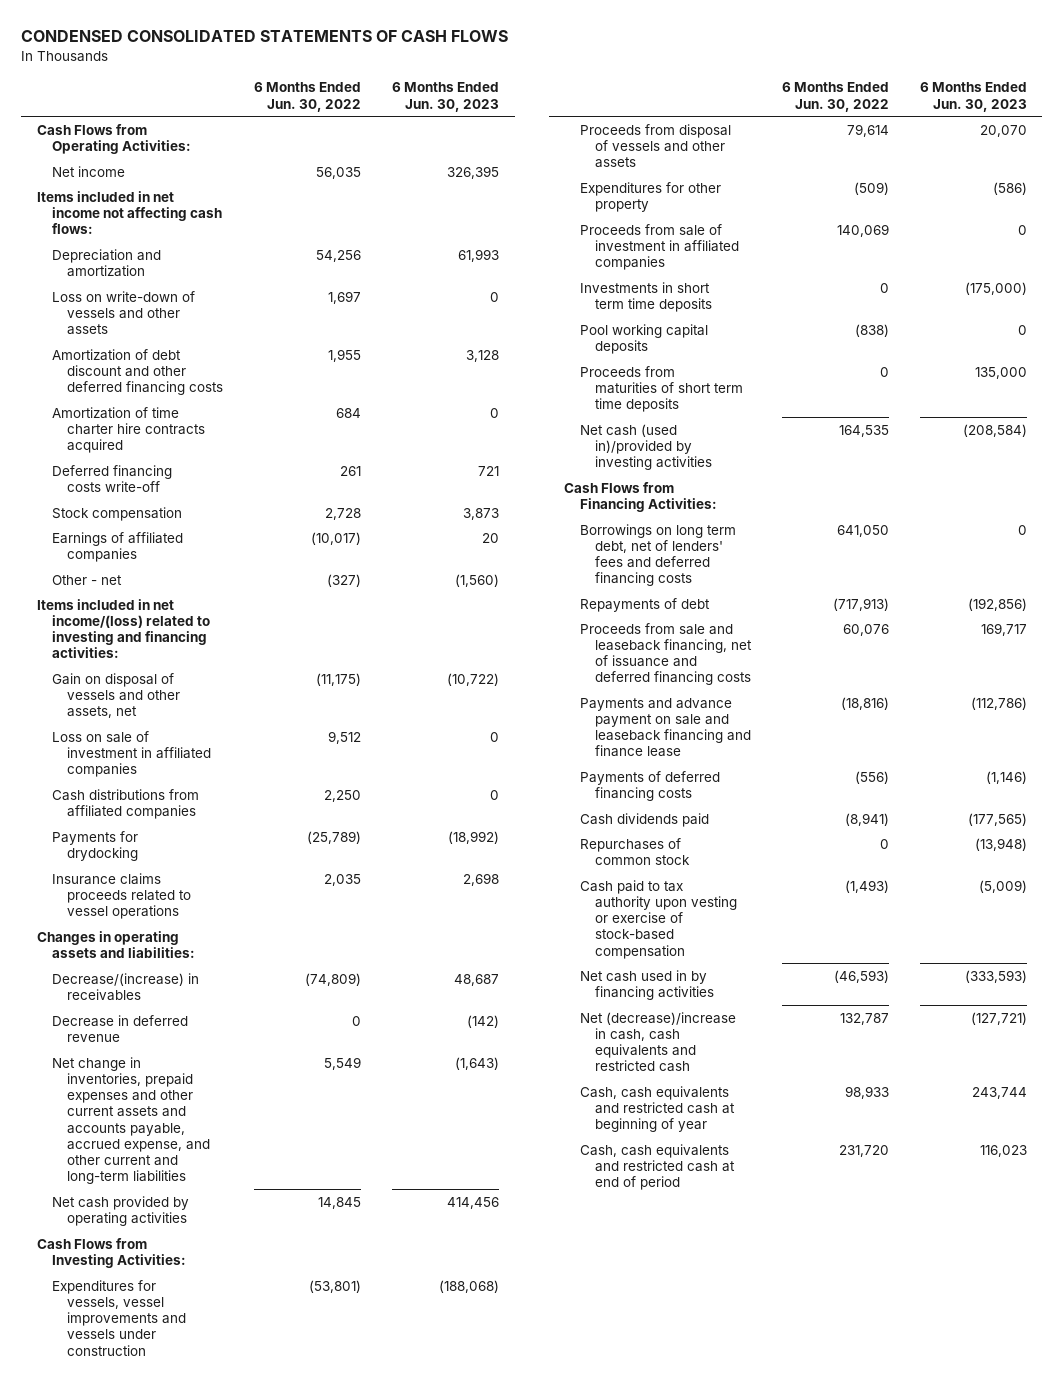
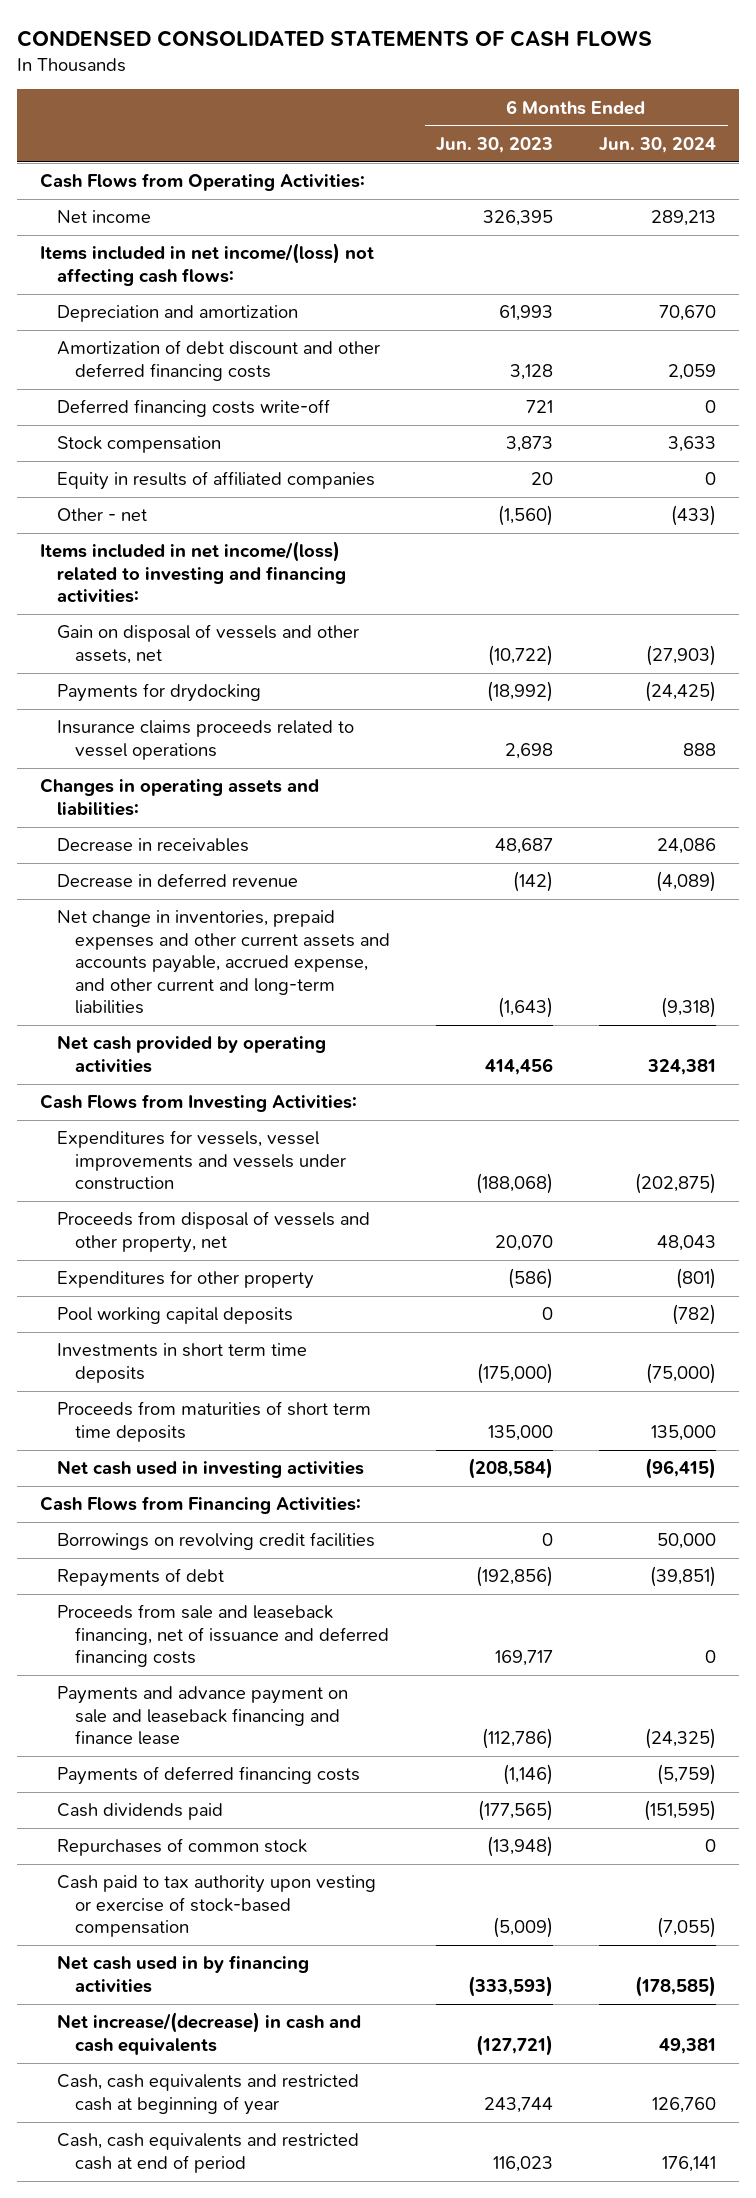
[254,82,362,112] 6 Months Ended Jun. 30, 2022 -> none
none -> [599,136,717,153] Jun. 30, 2024
[36,190,223,235] Items included in net income not affecting cash flows: -> [39,243,374,286] Items included in net income/(loss) not affecting cash flows:
[52,290,196,336] Loss on write-down of vessels and other assets -> none
[52,406,206,454] Amortization of time charter hire contracts acquired -> none
[52,531,184,562] Earnings of affiliated companies -> [57,471,376,491] Equity in results of affiliated companies
[52,730,212,778] Loss on sale of investment in affiliated companies -> none
[52,788,200,819] Cash distributions from affiliated companies -> none
[52,972,200,1001] Decrease/(increase) in receivables -> [57,838,250,853] Decrease in receivables
[579,123,731,169] Proceeds from disposal of vessels and other assets -> [57,1211,371,1253] Proceeds from disposal of vessels and other property, net
[579,223,740,271] Proceeds from sale of investment in affiliated companies -> none
[579,281,713,312] Investments in short term time deposits -> [57,1343,308,1383] Investments in short term time deposits
[579,423,713,471] Net cash (used in)/provided by investing activities -> [57,1460,365,1479] Net cash used in investing activities
[579,523,736,587] Borrowings on long term debt, net of lenders' fees and deferred financing costs -> none
none -> [57,1532,376,1551] Borrowings on revolving credit facilities
[579,1011,736,1073] Net (decrease)/increase in cash, cash equivalents and restricted cash -> [57,2012,362,2055] Net increase/(decrease) in cash and cash equivalents

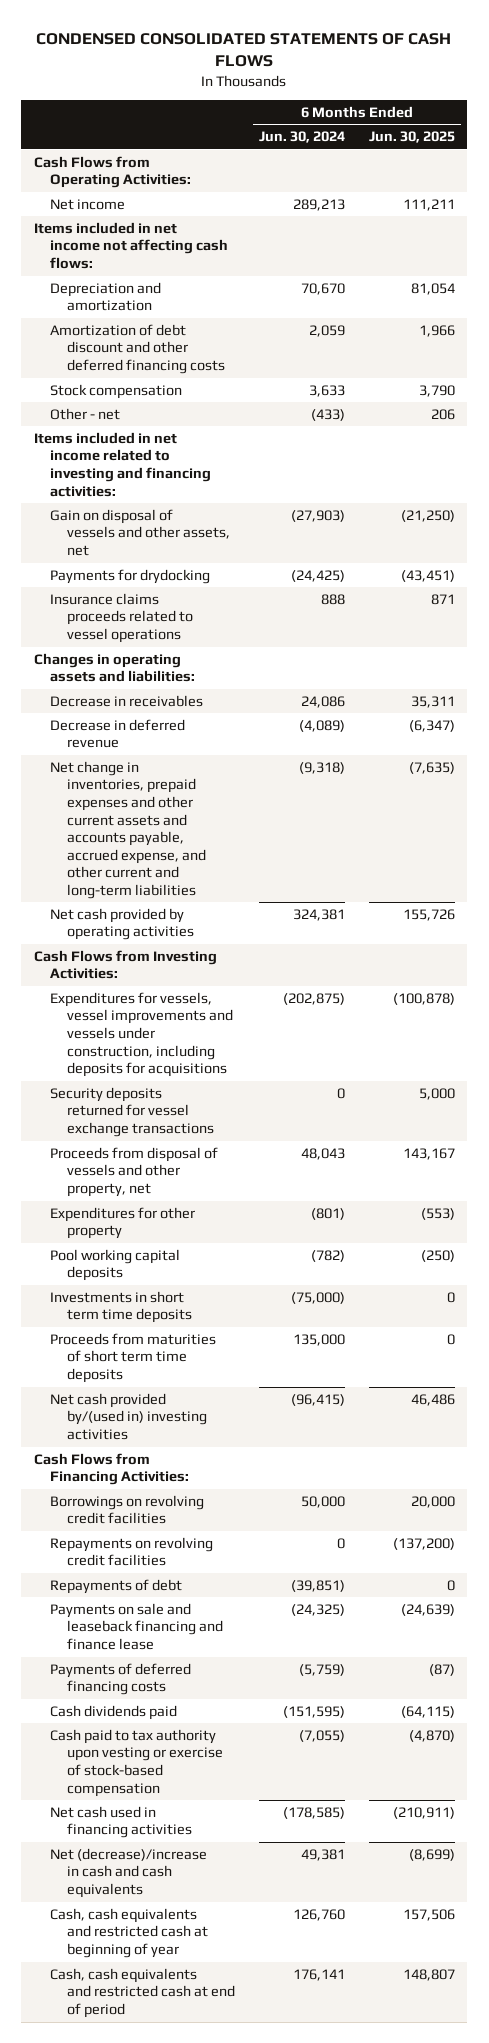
[436,136,554,153] Jun. 30, 2023 -> none
none -> [369,131,456,144] Jun. 30, 2025
[39,243,374,286] Items included in net income/(loss) not affecting cash flows: -> [33,221,229,269] Items included in net income not affecting cash flows:
[57,399,331,418] Deferred financing costs write-off -> none
[57,471,376,491] Equity in results of affiliated companies -> none
[39,541,347,604] Items included in net income/(loss) related to investing and financing activities: -> [33,431,212,497] Items included in net income related to investing and financing activities:
[57,1130,347,1191] Expenditures for vessels, vessel improvements and vessels under construction -> [50,991,234,1078] Expenditures for vessels, vessel improvements and vessels under construction, including deposits for acquisitions
none -> [50,1086,215,1137] Security deposits returned for vessel exchange transactions
[57,1460,365,1479] Net cash used in investing activities -> [50,1392,208,1440] Net cash provided by/(used in) investing activities
none -> [50,1536,214,1567] Repayments on revolving credit facilities
[57,1604,390,1668] Proceeds from sale and leaseback financing, net of issuance and deferred financing costs -> none
[57,1686,349,1746] Payments and advance payment on sale and leaseback financing and finance lease -> [50,1602,224,1650] Payments on sale and leaseback financing and finance lease
[57,1838,308,1857] Repurchases of common stock -> none
[57,1955,310,1993] Net cash used in by financing activities -> [50,1805,193,1839] Net cash used in financing activities
[57,2012,362,2055] Net increase/(decrease) in cash and cash equivalents -> [50,1847,208,1898] Net (decrease)/increase in cash and cash equivalents

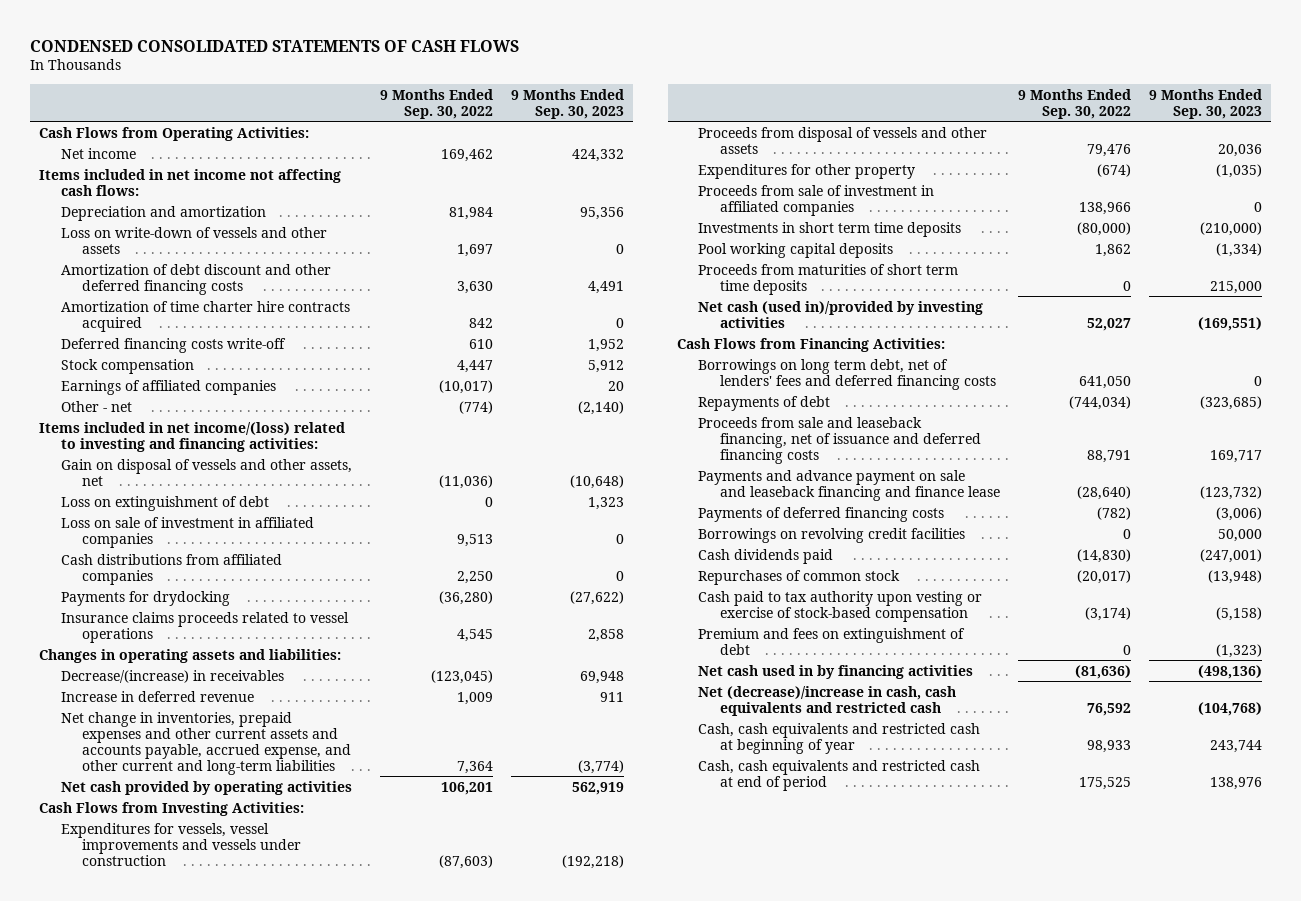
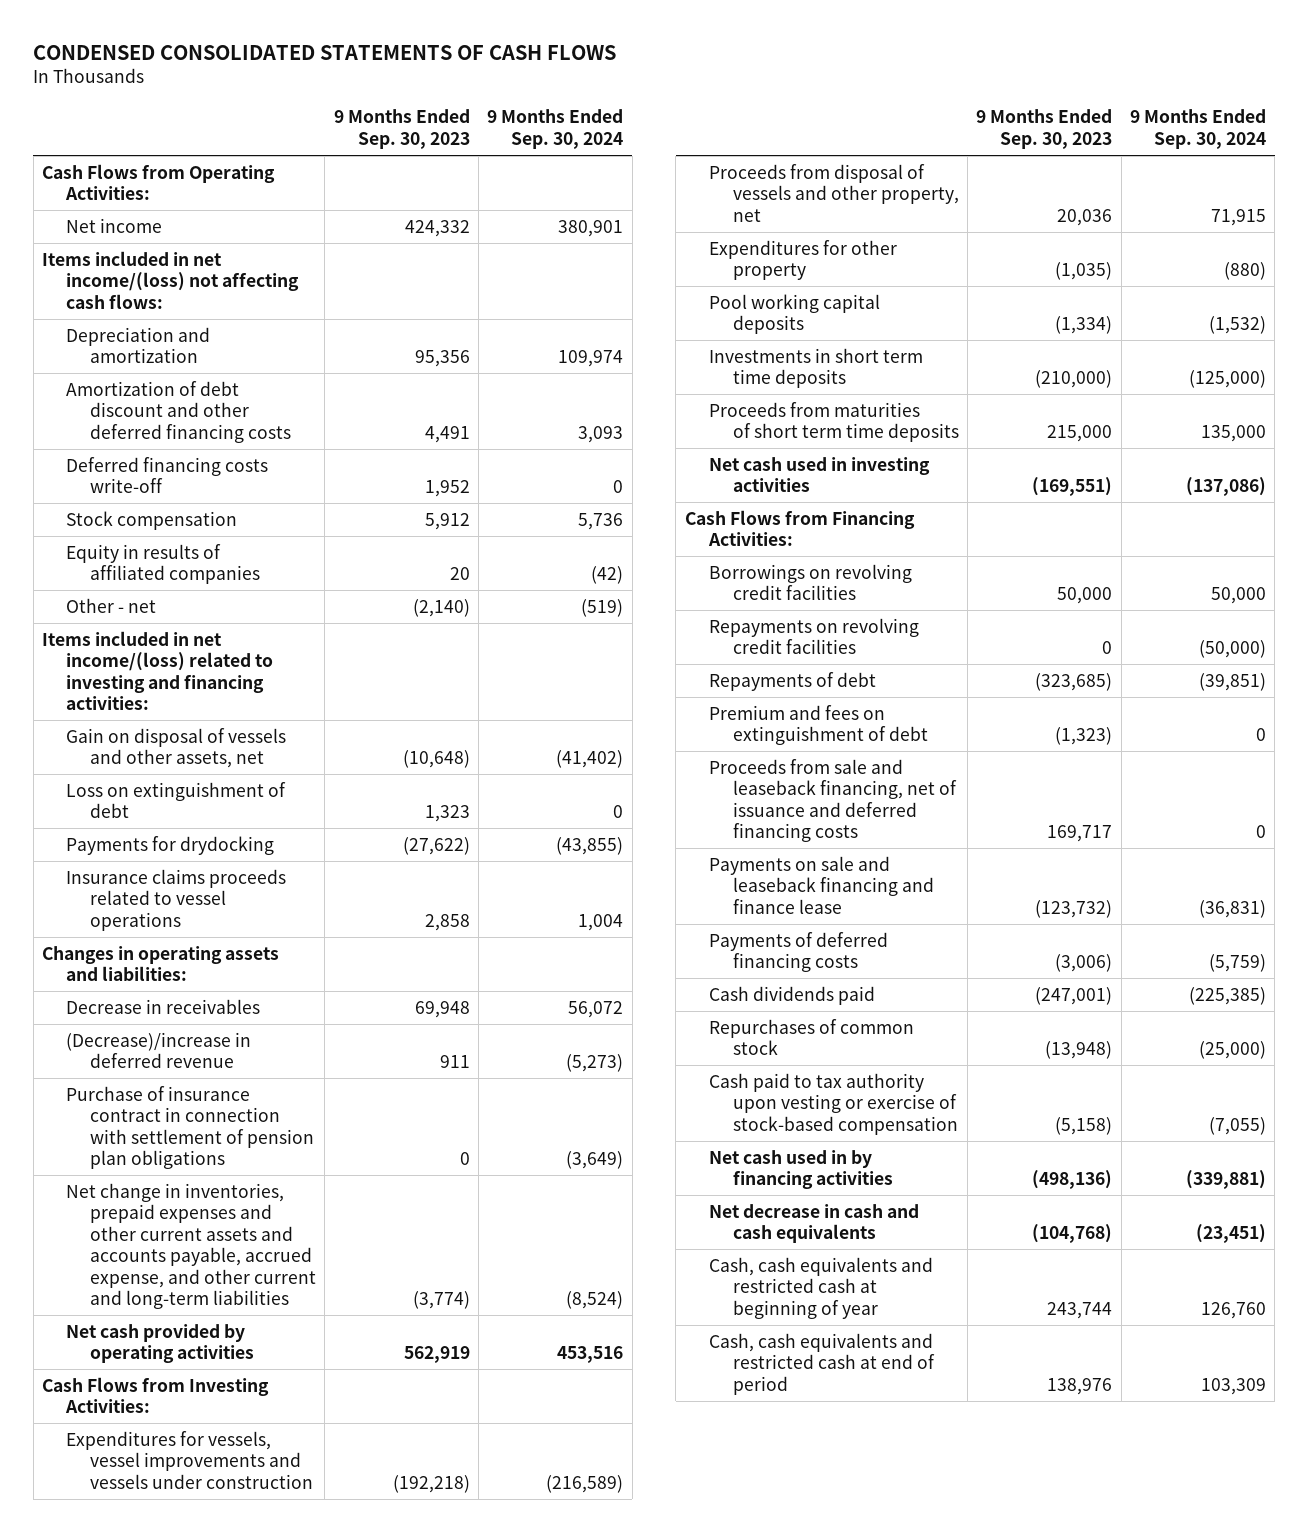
[380,88,494,119] 9 Months Ended Sep. 30, 2022 -> none
none -> [487,109,624,149] 9 Months Ended Sep. 30, 2024
[39,168,342,196] Items included in net income not affecting cash flows: -> [41,250,299,309] Items included in net income/(loss) not affecting cash flows:
[60,226,327,254] Loss on write-down of vessels and other assets -> none
[60,300,350,332] Amortization of time charter hire contracts acquired -> none
[60,379,276,395] Earnings of affiliated companies -> [65,543,261,585] Equity in results of affiliated companies
[60,516,314,548] Loss on sale of investment in affiliated companies -> none
[60,553,282,585] Cash distributions from affiliated companies -> none
[60,669,284,683] Decrease/(increase) in receivables -> [65,998,260,1014] Decrease in receivables
[60,690,254,702] Increase in deferred revenue -> [65,1031,251,1069] (Decrease)/increase in deferred revenue
none -> [65,1085,315,1170] Purchase of insurance contract in connection with settlement of pension plan obligations
[698,126,988,154] Proceeds from disposal of vessels and other assets -> [708,163,959,222] Proceeds from disposal of vessels and other property, net
[698,184,935,216] Proceeds from sale of investment in affiliated companies -> none
[698,221,962,237] Investments in short term time deposits -> [708,347,923,389] Investments in short term time deposits
[698,300,984,328] Net cash (used in)/provided by investing activities -> [708,456,930,493] Net cash used in investing activities
[698,358,996,390] Borrowings on long term debt, net of lenders' fees and deferred financing costs -> none
[698,527,966,543] Borrowings on revolving credit facilities -> [708,563,912,601] Borrowings on revolving credit facilities
none -> [708,617,919,655] Repayments on revolving credit facilities
[698,627,966,655] Premium and fees on extinguishment of debt -> [708,704,928,746] Premium and fees on extinguishment of debt
[698,469,1000,501] Payments and advance payment on sale and leaseback financing and finance lease -> [708,855,934,914] Payments on sale and leaseback financing and finance lease
[698,685,957,716] Net (decrease)/increase in cash, cash equivalents and restricted cash -> [708,1203,919,1244] Net decrease in cash and cash equivalents

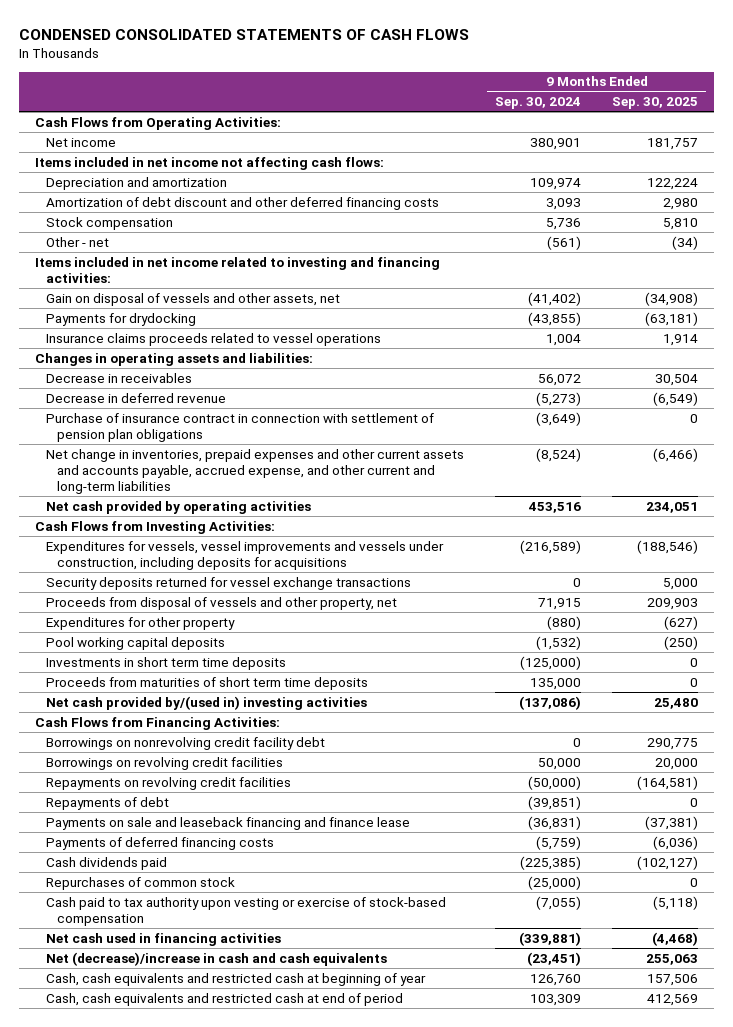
[333,109,470,149] 9 Months Ended Sep. 30, 2023 -> none
none -> [612,97,699,110] Sep. 30, 2025
[41,250,299,309] Items included in net income/(loss) not affecting cash flows: -> [34,156,384,170] Items included in net income not affecting cash flows:
[65,456,268,494] Deferred financing costs write-off -> none
[65,543,261,585] Equity in results of affiliated companies -> none
[581,598,624,617] (519) -> [546,235,581,250] (561)
[41,630,273,711] Items included in net income/(loss) related to investing and financing activities: -> [34,256,440,283] Items included in net income related to investing and financing activities:
[65,781,286,819] Loss on extinguishment of debt -> none
[65,1031,251,1069] (Decrease)/increase in deferred revenue -> [45,392,226,403] Decrease in deferred revenue
[65,1430,314,1489] Expenditures for vessels, vessel improvements and vessels under construction -> [45,540,444,570] Expenditures for vessels, vessel improvements and vessels under construction, including deposits for acquisitions
none -> [45,576,411,590] Security deposits returned for vessel exchange transactions
[708,456,930,493] Net cash used in investing activities -> [45,695,367,710] Net cash provided by/(used in) investing activities
none -> [45,736,325,750] Borrowings on nonrevolving credit facility debt
[708,704,928,746] Premium and fees on extinguishment of debt -> none
[708,758,957,843] Proceeds from sale and leaseback financing, net of issuance and deferred financing costs -> none
[708,1149,893,1190] Net cash used in by financing activities -> [45,932,281,946] Net cash used in financing activities
[708,1203,919,1244] Net decrease in cash and cash equivalents -> [45,951,387,966] Net (decrease)/increase in cash and cash equivalents

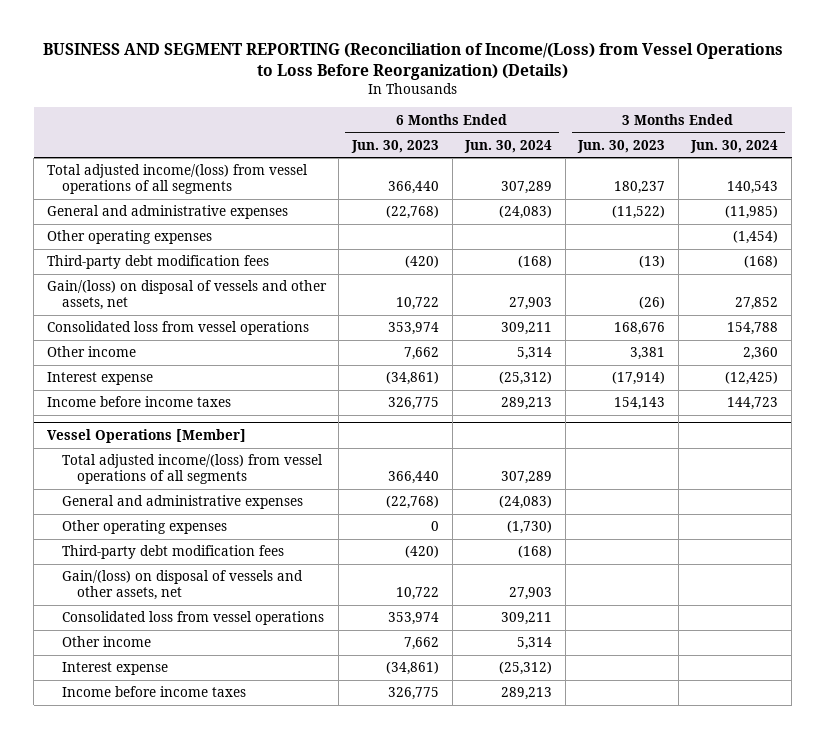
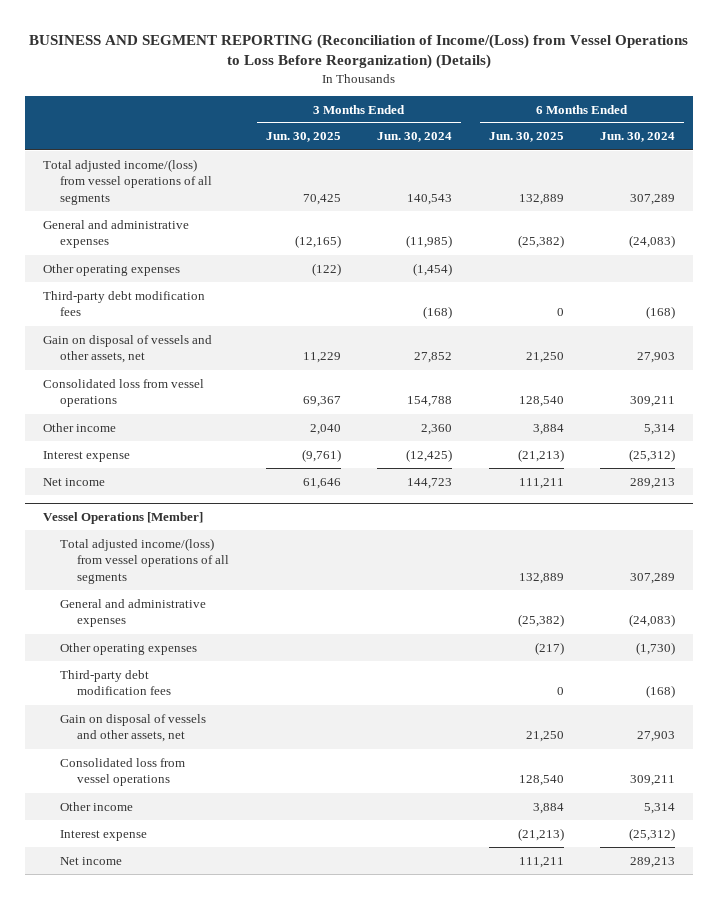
[351,139,440,153] Jun. 30, 2023 -> none
[577,139,666,153] Jun. 30, 2023 -> none
none -> [265,132,341,143] Jun. 30, 2025
none -> [488,132,564,143] Jun. 30, 2025
[46,280,327,311] Gain/(loss) on disposal of vessels and other assets, net -> [42,334,212,364] Gain on disposal of vessels and other assets, net
[46,396,231,408] Income before income taxes -> [42,477,105,486] Net income
[61,570,303,601] Gain/(loss) on disposal of vessels and other assets, net -> [60,713,207,743] Gain on disposal of vessels and other assets, net
[61,686,246,698] Income before income taxes -> [60,856,123,865] Net income

